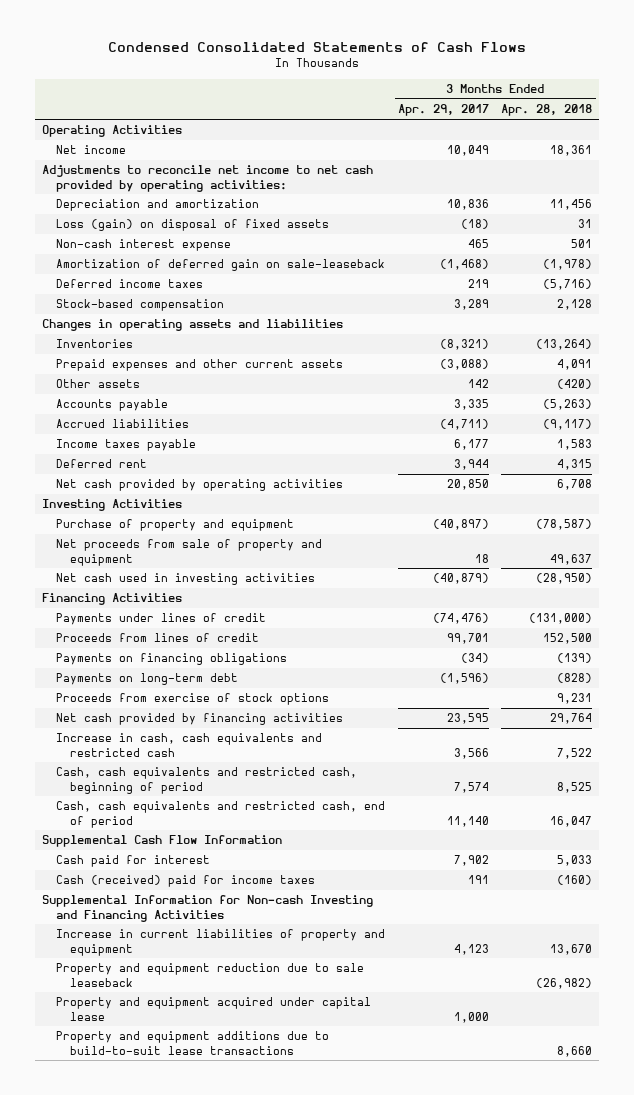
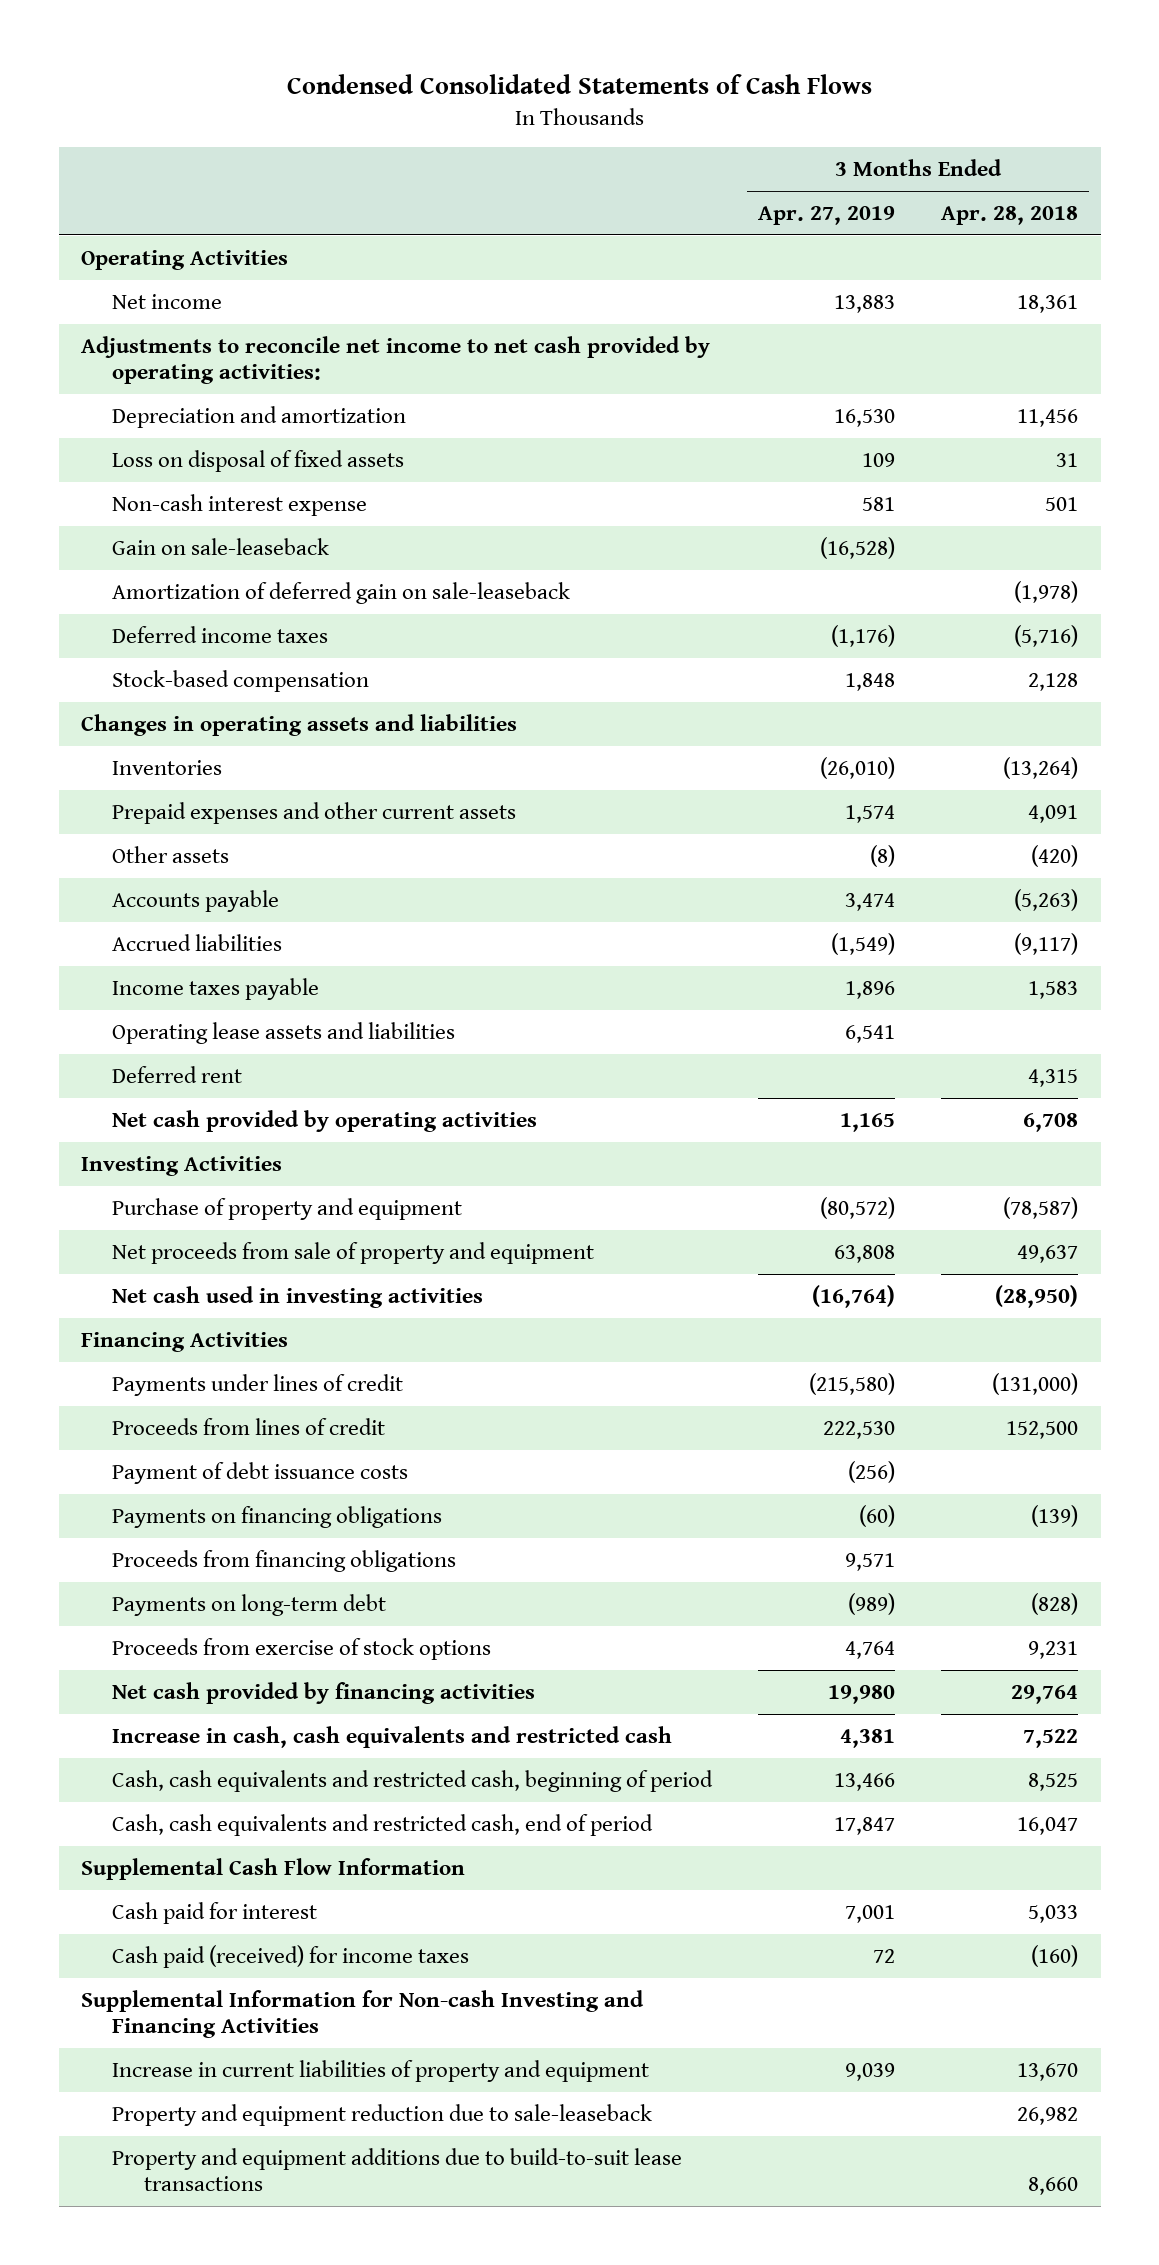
[397,104,489,117] Apr. 29, 2017 -> none
none -> [758,205,896,225] Apr. 27, 2019
[55,219,329,232] Loss (gain) on disposal of fixed assets -> [112,449,405,472] Loss on disposal of fixed assets
none -> [112,537,330,555] Gain on sale-leaseback
none -> [112,1021,456,1044] Operating lease assets and liabilities
none -> [112,1461,409,1484] Payment of debt issuance costs
none -> [112,1549,457,1572] Proceeds from financing obligations
[55,875,315,888] Cash (received) paid for income taxes -> [112,1944,470,1968] Cash paid (received) for income taxes
[55,997,371,1021] Property and equipment acquired under capital lease -> none
[55,963,364,987] Property and equipment reduction due to sale leaseback -> [112,2103,653,2126] Property and equipment reduction due to sale-leaseback
[536,977,593,989] (26,982) -> [1016,2106,1078,2125] 26,982

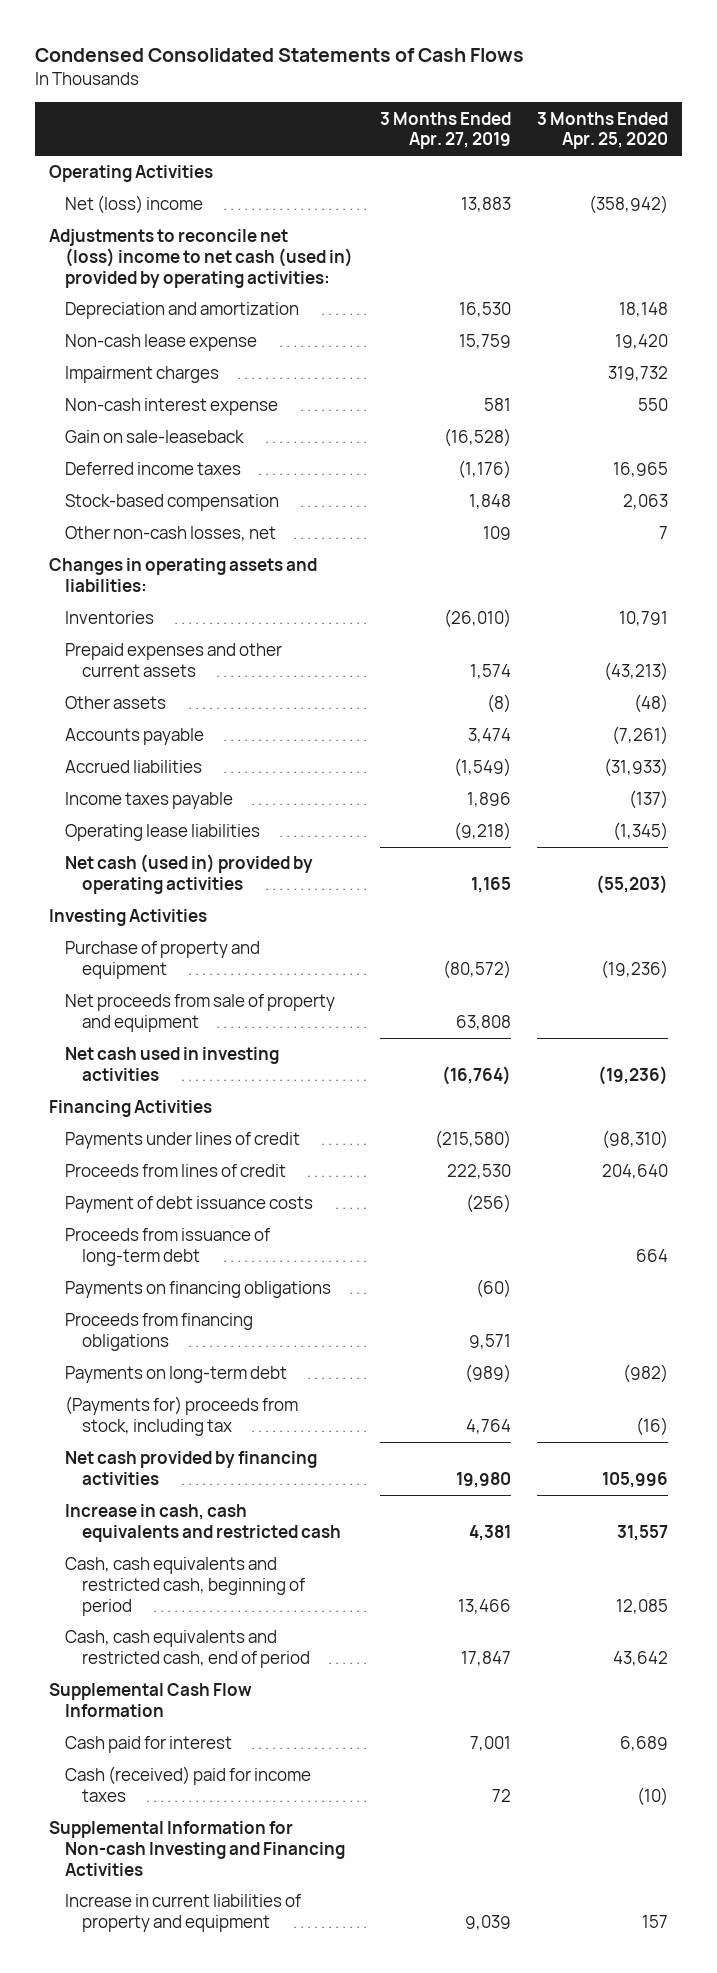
[940,205,1078,225] Apr. 28, 2018 -> none
none -> [537,111,669,150] 3 Months Ended Apr. 25, 2020
[112,293,223,309] Net income -> [65,195,204,215] Net (loss) income
[81,335,711,385] Adjustments to reconcile net income to net cash provided by operating activities: -> [48,229,354,288] Adjustments to reconcile net (loss) income to net cash (used in) provided by operating activities:
[112,449,405,472] Loss on disposal of fixed assets -> none
none -> [65,334,258,352] Non-cash lease expense
none -> [65,366,220,384] Impairment charges
[112,581,571,604] Amortization of deferred gain on sale-leaseback -> none
none -> [65,526,277,542] Other non-cash losses, net
[81,713,518,736] Changes in operating assets and liabilities -> [48,558,317,592] Changes in operating assets and liabilities:
[112,1065,243,1083] Deferred rent -> none
[112,1021,456,1044] Operating lease assets and liabilities -> [65,824,261,842] Operating lease liabilities
[845,1024,896,1043] 6,541 -> [453,822,511,842] (9,218)
[112,1109,538,1132] Net cash provided by operating activities -> [65,854,314,894] Net cash (used in) provided by operating activities
none -> [65,1228,271,1266] Proceeds from issuance of long-term debt
[112,1637,492,1660] Proceeds from exercise of stock options -> [65,1396,299,1436] (Payments for) proceeds from stock, including tax
[112,1944,470,1968] Cash paid (received) for income taxes -> [65,1766,312,1802] Cash (received) paid for income taxes
[112,2103,653,2126] Property and equipment reduction due to sale-leaseback -> none
[112,2147,683,2192] Property and equipment additions due to build-to-suit lease transactions -> none

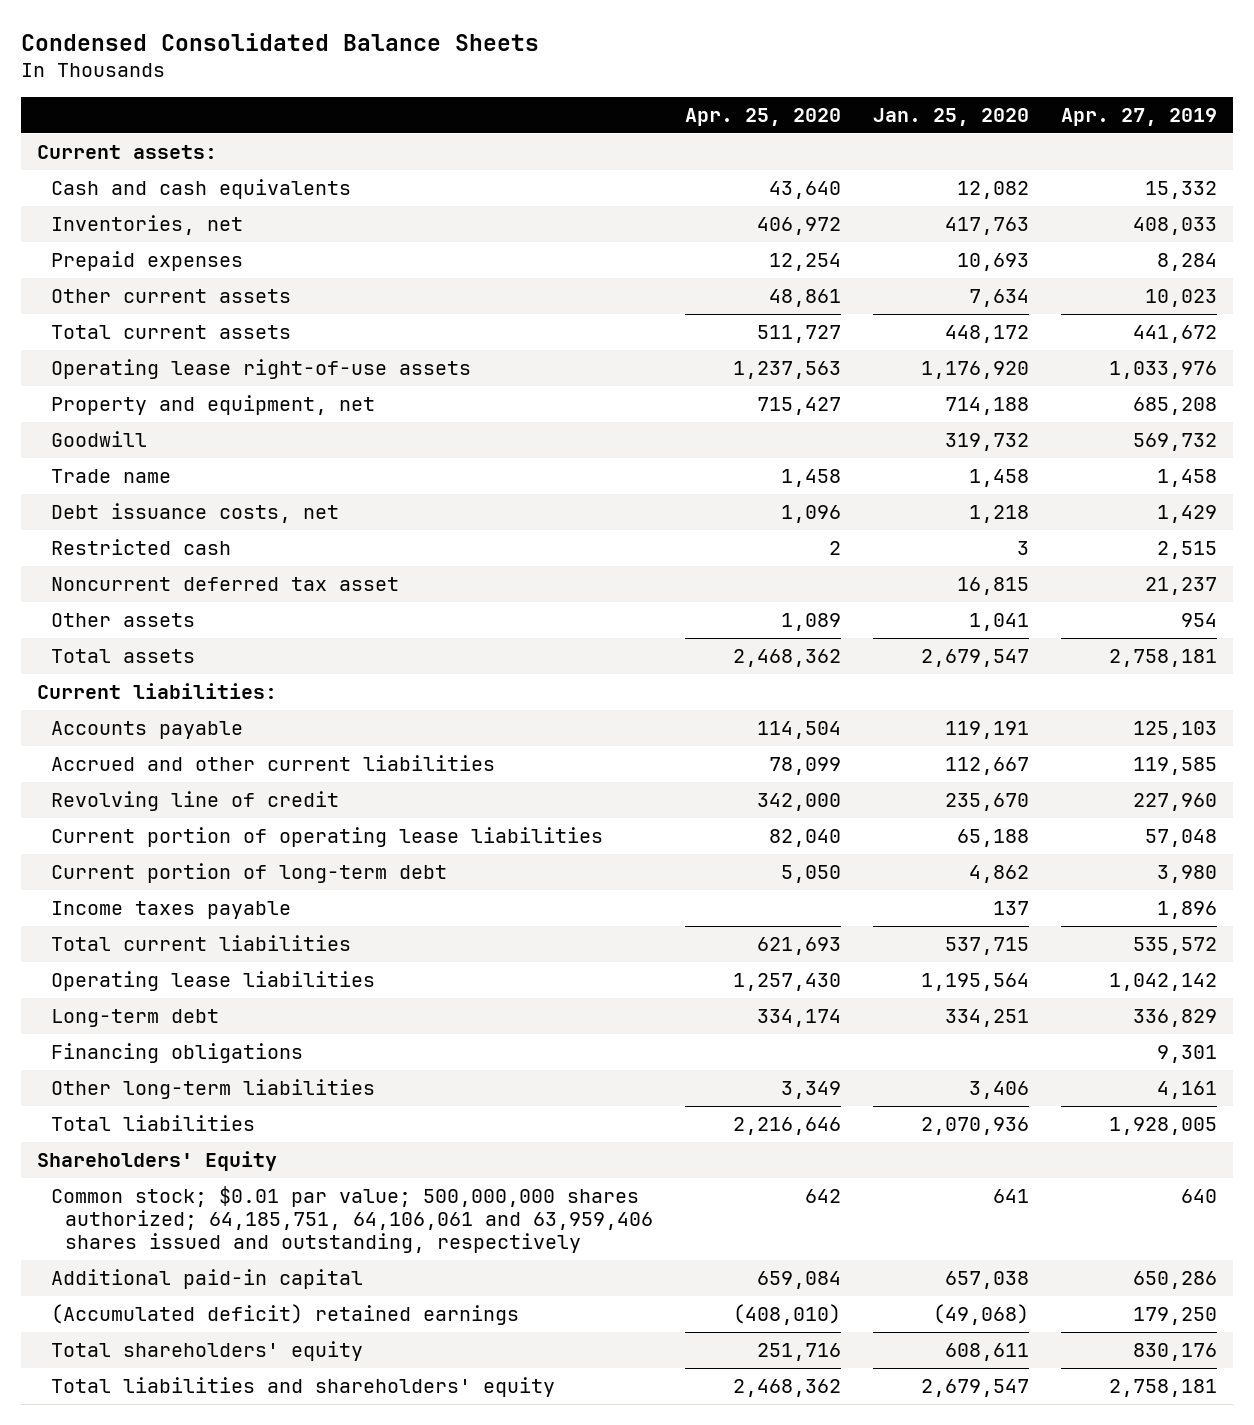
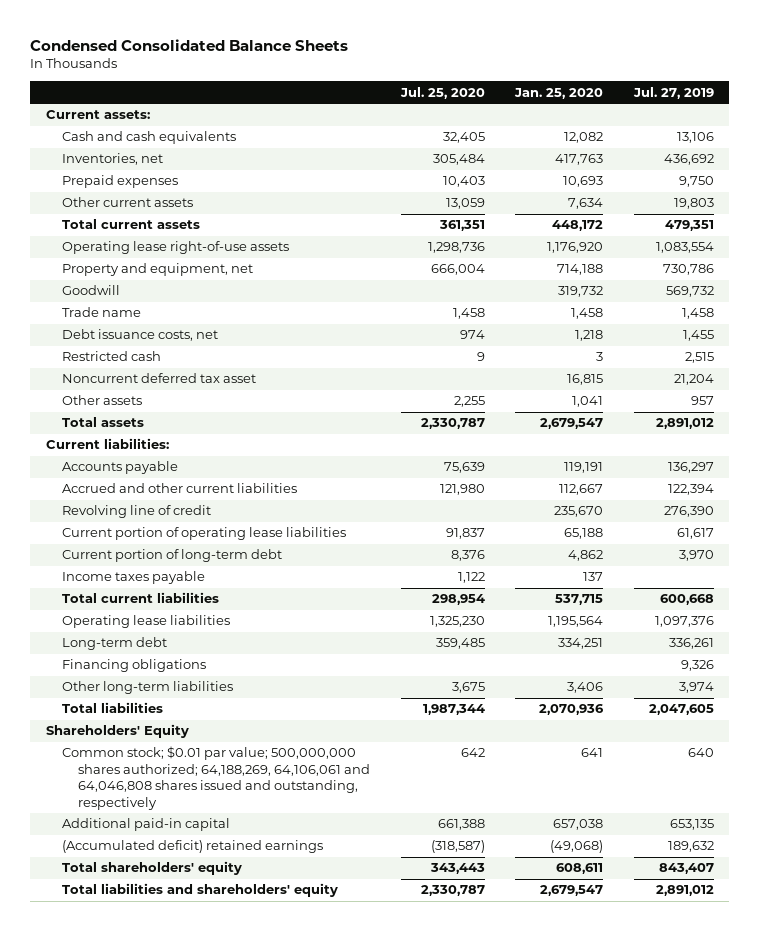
[685,107,842,126] Apr. 25, 2020 -> none
[1061,107,1218,126] Apr. 27, 2019 -> none
none -> [399,86,485,99] Jul. 25, 2020
none -> [633,86,715,99] Jul. 27, 2019
[50,1186,654,1253] Common stock; $0.01 par value; 500,000,000 shares authorized; 64,185,751, 64,106,061 and 63,959,406 shares issued and outstanding, respectively -> [61,746,371,810] Common stock; $0.01 par value; 500,000,000 shares authorized; 64,188,269, 64,106,061 and 64,046,808 shares issued and outstanding, respectively

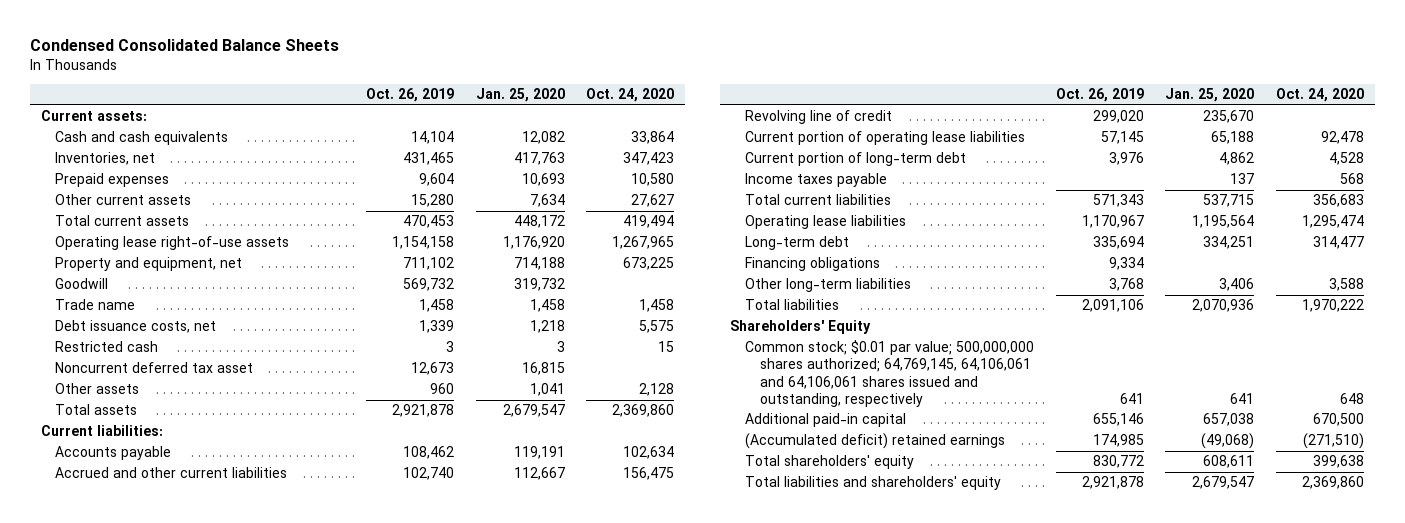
[399,86,485,99] Jul. 25, 2020 -> none
[633,86,715,99] Jul. 27, 2019 -> none
none -> [365,88,454,103] Oct. 26, 2019
none -> [586,88,675,103] Oct. 24, 2020
[61,746,371,810] Common stock; $0.01 par value; 500,000,000 shares authorized; 64,188,269, 64,106,061 and 64,046,808 shares issued and outstanding, respectively -> [745,340,1035,407] Common stock; $0.01 par value; 500,000,000 shares authorized; 64,769,145, 64,106,061 and 64,106,061 shares issued and outstanding, respectively

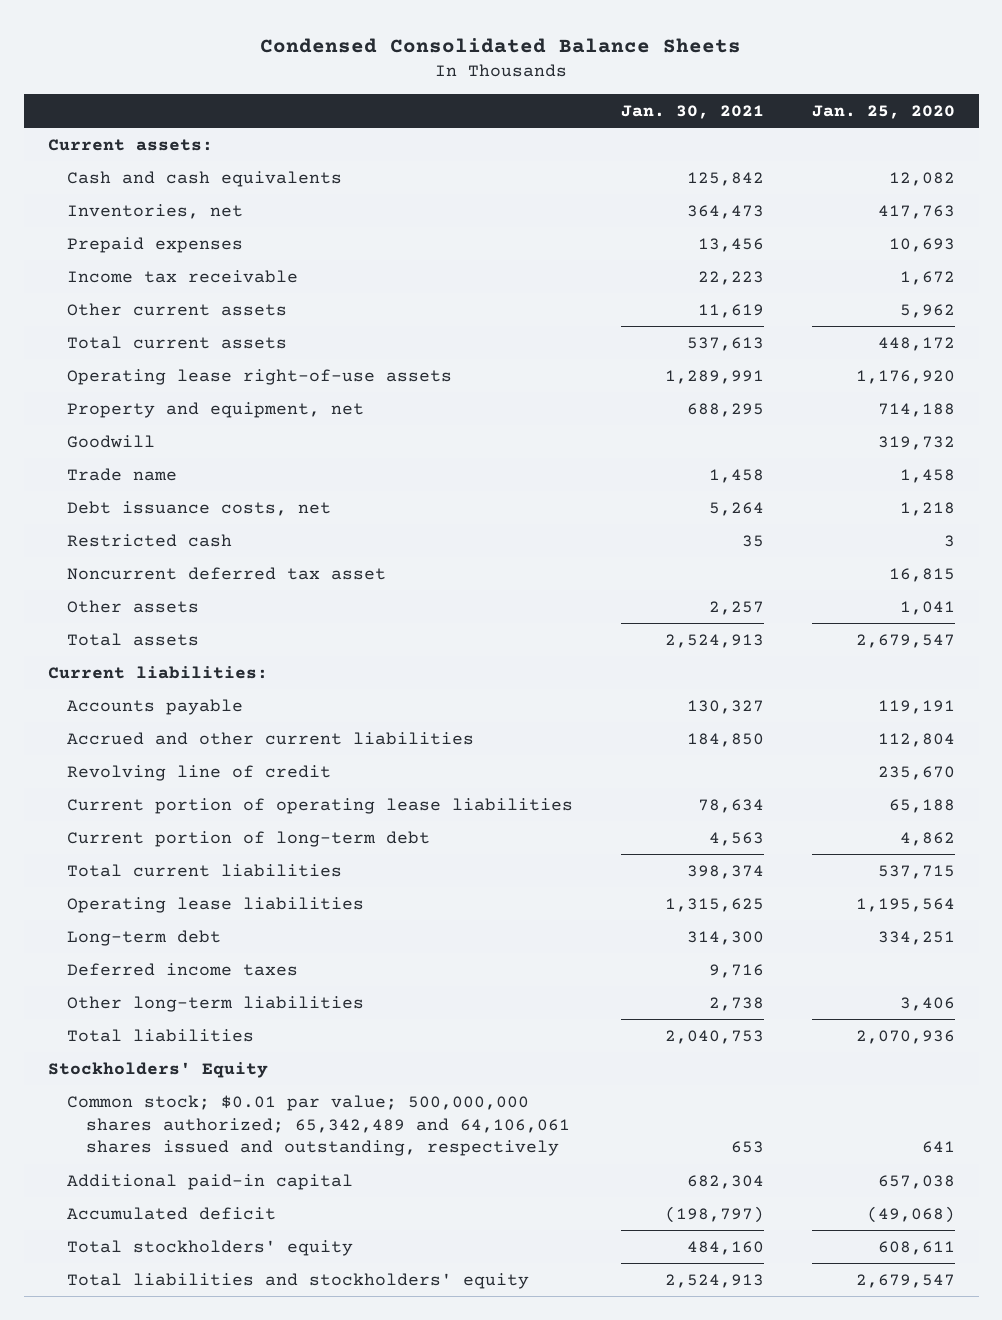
[365,88,454,103] Oct. 26, 2019 -> none
[586,88,675,103] Oct. 24, 2020 -> none
none -> [620,104,764,119] Jan. 30, 2021
none -> [66,269,298,283] Income tax receivable
[529,194,565,208] 7,634 -> [899,303,955,318] 5,962
[513,467,565,481] 112,667 -> [877,732,955,747] 112,804
[745,173,888,188] Income taxes payable -> none
[745,257,881,272] Financing obligations -> none
none -> [66,962,298,976] Deferred income taxes
[730,320,872,335] Shareholders' Equity -> [47,1061,268,1078] Stockholders' Equity
[745,340,1035,407] Common stock; $0.01 par value; 500,000,000 shares authorized; 64,769,145, 64,106,061 and 64,106,061 shares issued and outstanding, respectively -> [66,1094,570,1157] Common stock; $0.01 par value; 500,000,000 shares authorized; 65,342,489 and 64,106,061 shares issued and outstanding, respectively
[745,433,1006,450] (Accumulated deficit) retained earnings -> [66,1206,276,1220] Accumulated deficit
[745,455,915,470] Total shareholders' equity -> [66,1239,353,1256] Total stockholders' equity
[745,476,1002,491] Total liabilities and shareholders' equity -> [66,1272,529,1289] Total liabilities and stockholders' equity

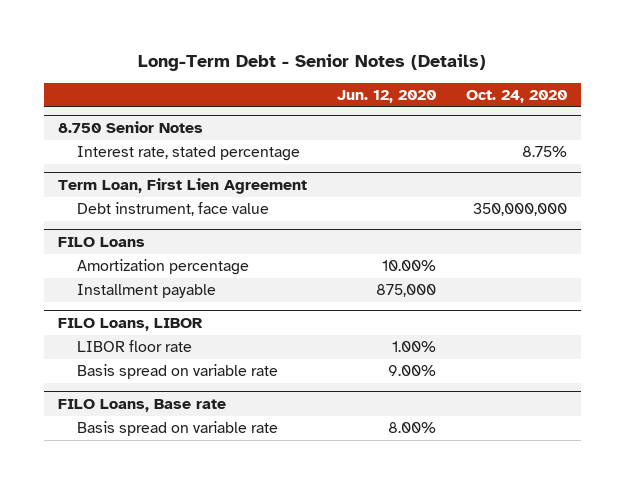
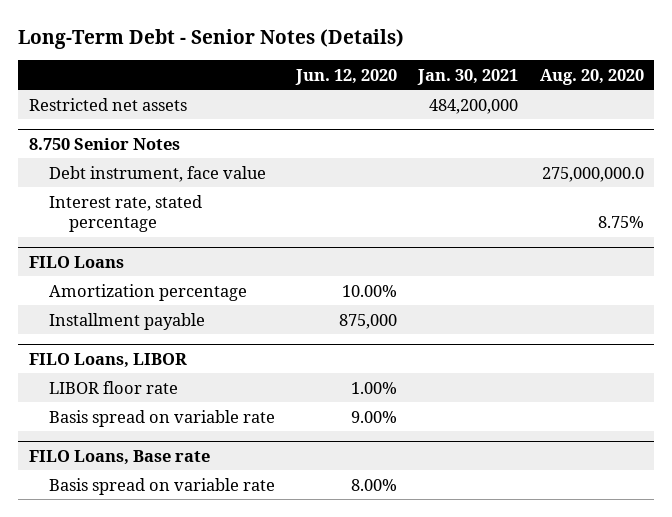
[465,89,567,103] Oct. 24, 2020 -> none
none -> [417,68,519,85] Jan. 30, 2021
none -> [539,68,644,85] Aug. 20, 2020
none -> [28,97,187,111] Restricted net assets
[58,177,308,194] Term Loan, First Lien Agreement -> none
[77,146,301,162] Interest rate, stated percentage -> [48,194,202,232] Interest rate, stated percentage

